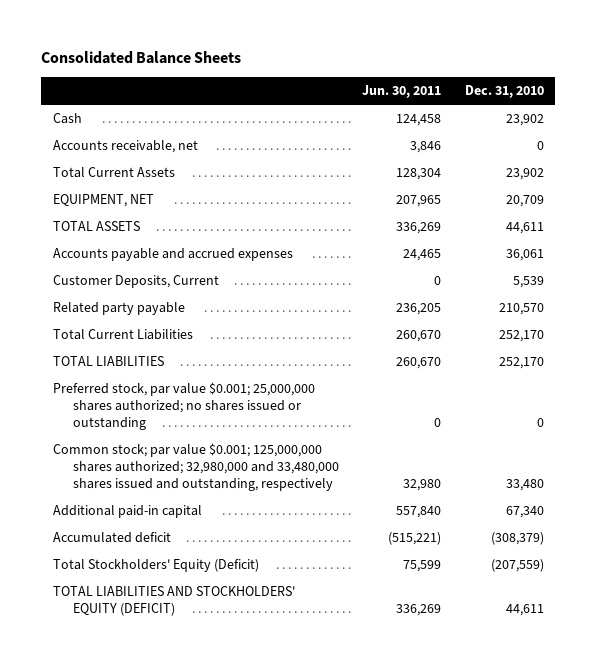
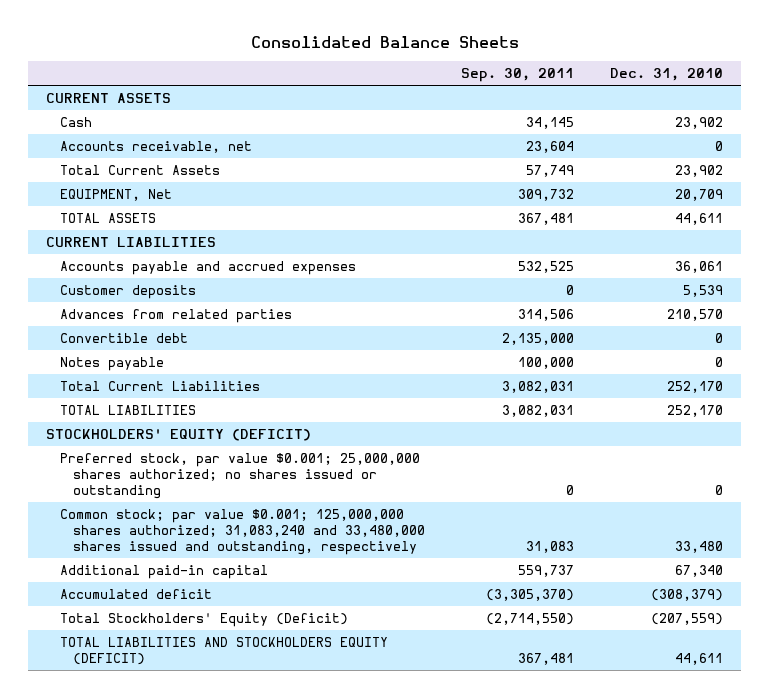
[362,85,442,99] Jun. 30, 2011 -> none
none -> [461,68,575,83] Sep. 30, 2011
none -> [46,92,172,103] CURRENT ASSETS
[53,194,155,208] EQUIPMENT, NET -> [59,188,172,201] EQUIPMENT, Net
none -> [46,236,217,247] CURRENT LIABILITIES
[53,275,220,289] Customer Deposits, Current -> [59,284,196,299] Customer deposits
[53,302,186,316] Related party payable -> [59,308,292,323] Advances from related parties
none -> [59,332,188,343] Convertible debt
none -> [59,356,164,371] Notes payable
none -> [46,428,312,441] STOCKHOLDERS' EQUITY (DEFICIT)
[53,443,340,492] Common stock; par value $0.001; 125,000,000 shares authorized; 32,980,000 and 33,480,000 shares issued and outstanding, respectively -> [59,508,425,556] Common stock; par value $0.001; 125,000,000 shares authorized; 31,083,240 and 33,480,000 shares issued and outstanding, respectively
[53,586,296,617] TOTAL LIABILITIES AND STOCKHOLDERS' EQUITY (DEFICIT) -> [59,636,388,665] TOTAL LIABILITIES AND STOCKHOLDERS EQUITY (DEFICIT)

